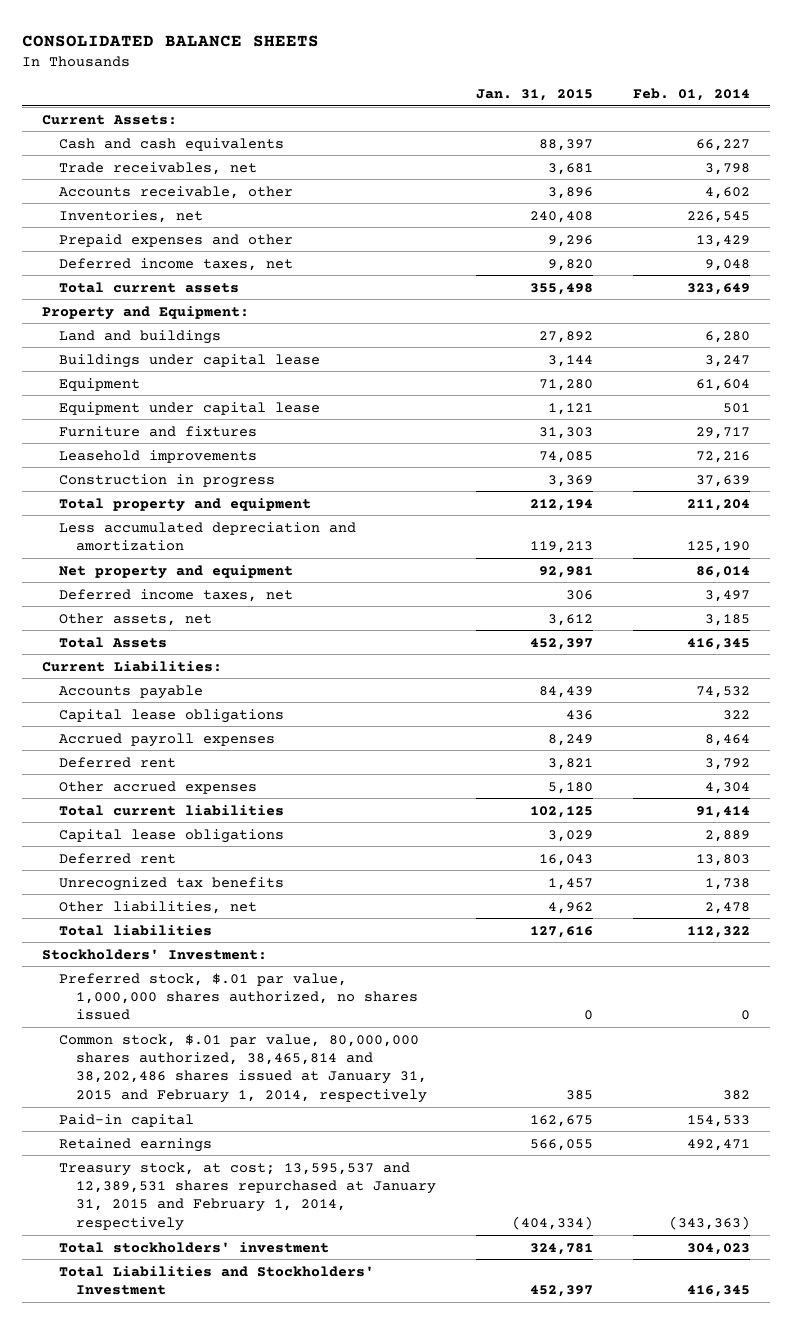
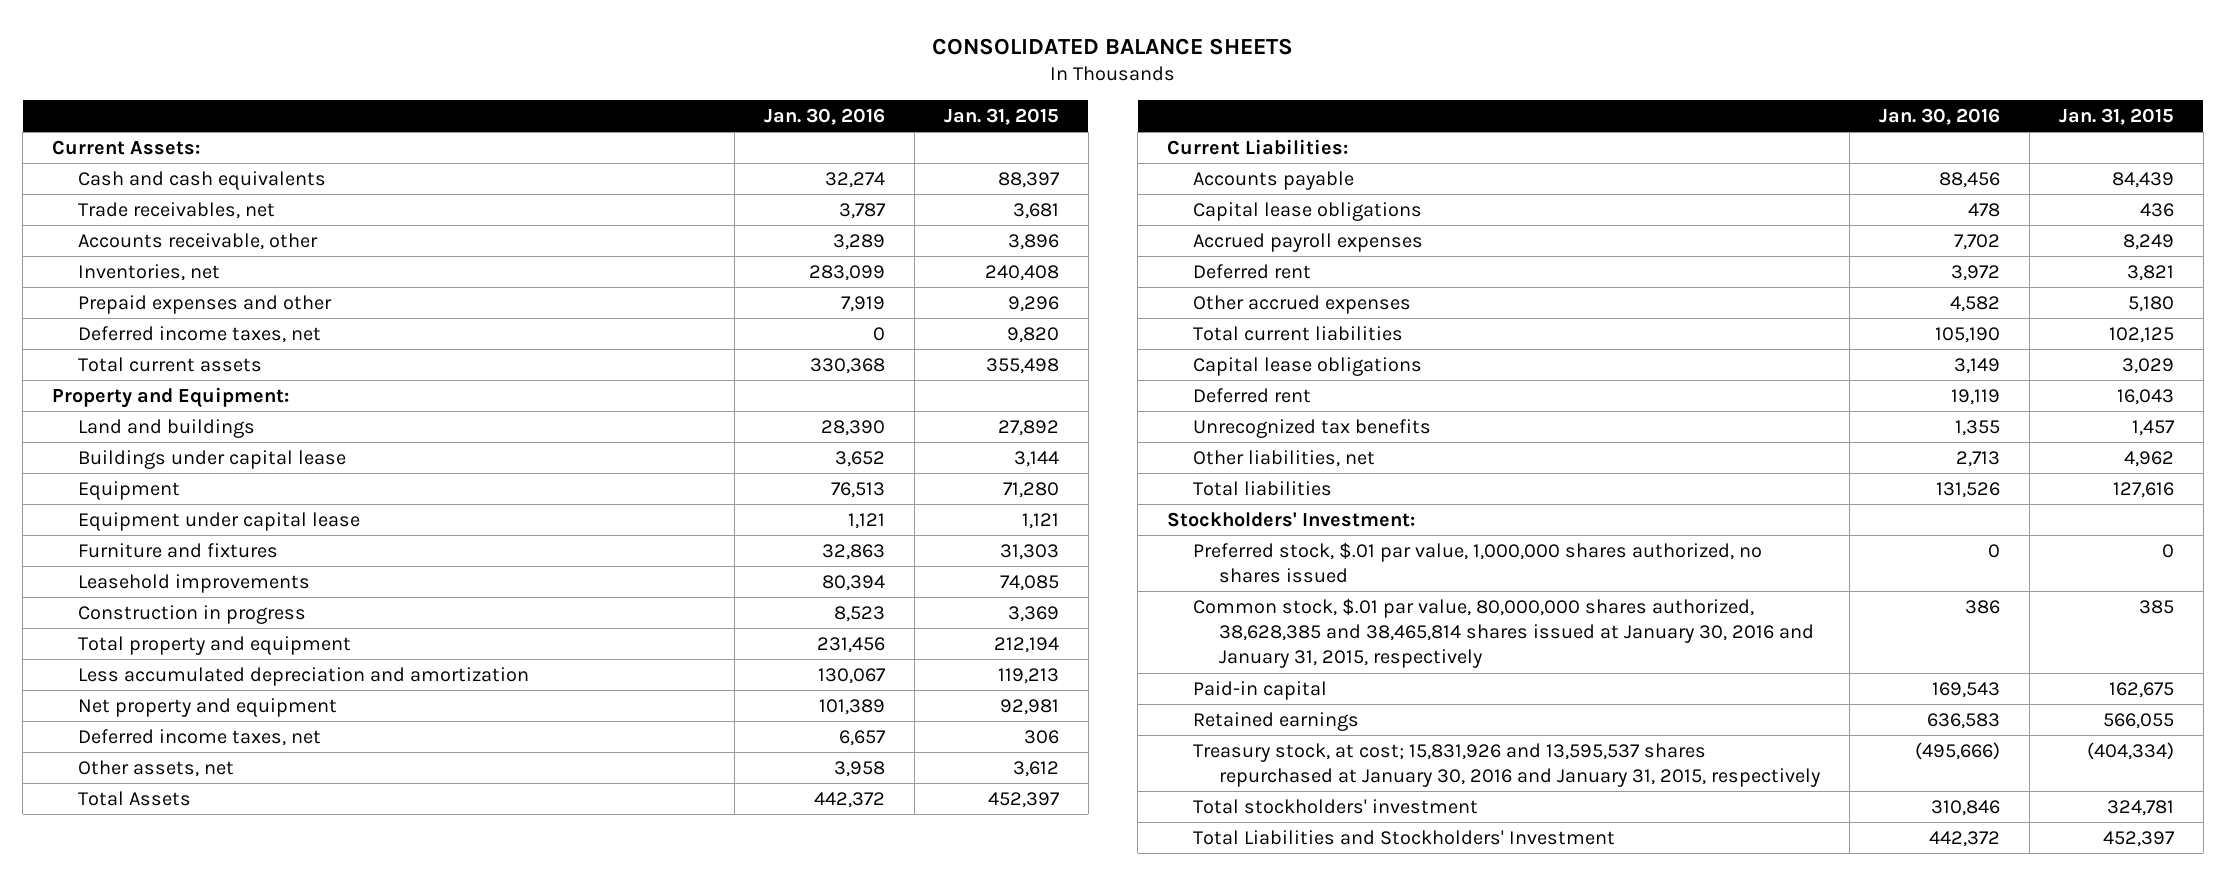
[632,87,750,101] Feb. 01, 2014 -> none
none -> [763,107,885,125] Jan. 30, 2016
[58,1033,427,1103] Common stock, $.01 par value, 80,000,000 shares authorized, 38,465,814 and 38,202,486 shares issued at January 31, 2015 and February 1, 2014, respectively -> [1193,597,1814,669] Common stock, $.01 par value, 80,000,000 shares authorized, 38,628,385 and 38,465,814 shares issued at January 30, 2016 and January 31, 2015, respectively
[58,1161,436,1231] Treasury stock, at cost; 13,595,537 and 12,389,531 shares repurchased at January 31, 2015 and February 1, 2014, respectively -> [1193,742,1820,787] Treasury stock, at cost; 15,831,926 and 13,595,537 shares repurchased at January 30, 2016 and January 31, 2015, respectively

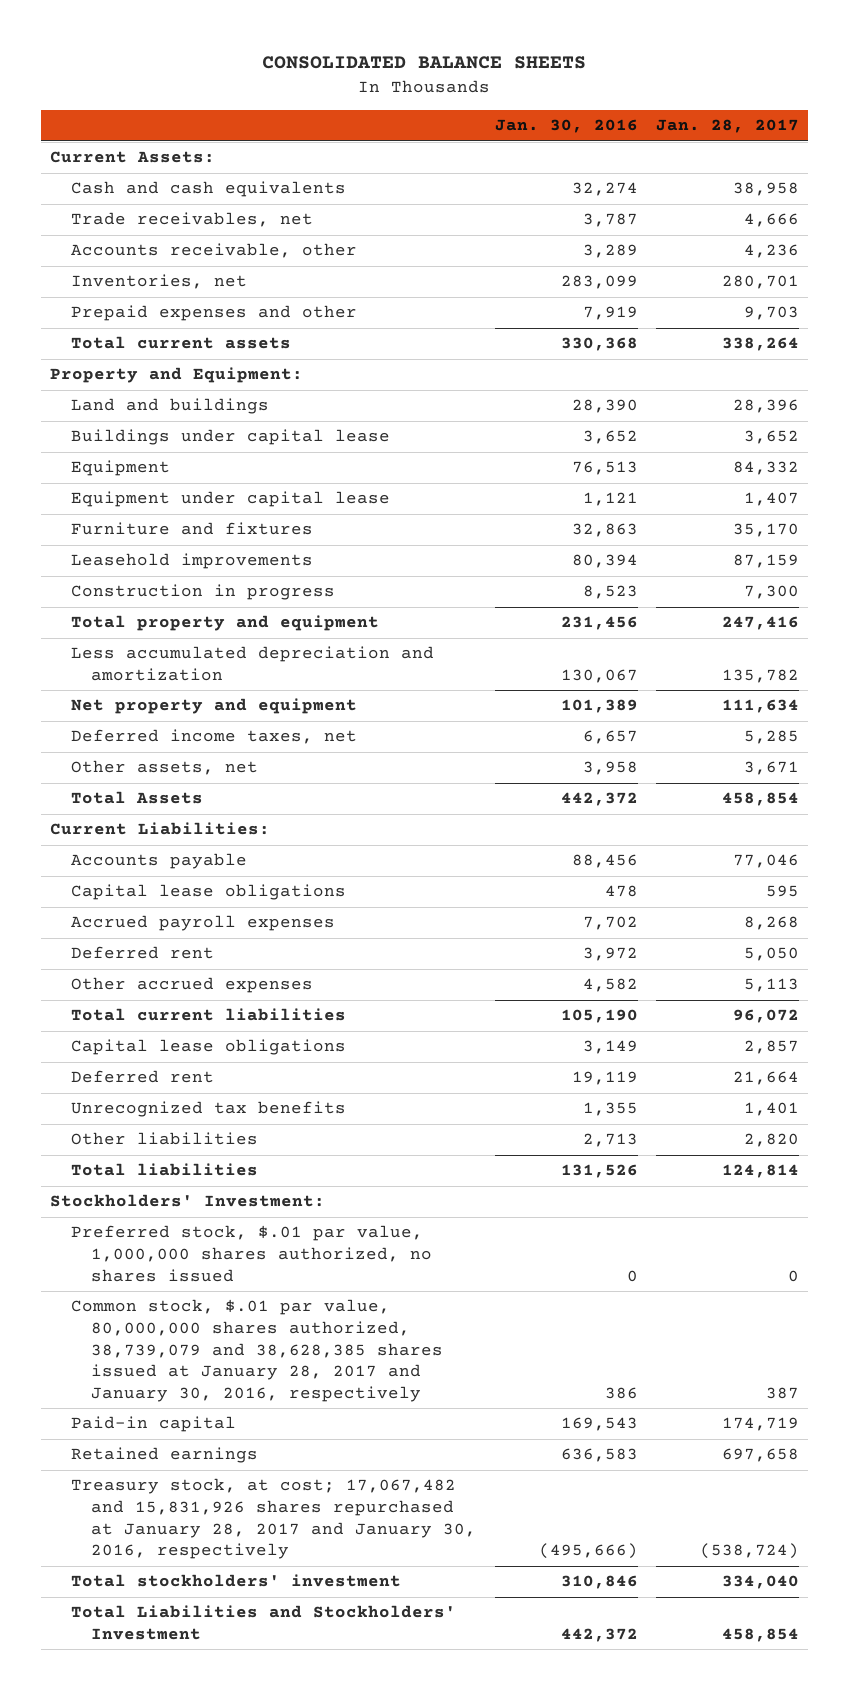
[943,107,1059,125] Jan. 31, 2015 -> none
none -> [655,119,799,134] Jan. 28, 2017
[78,325,322,343] Deferred income taxes, net -> none
[1193,449,1376,467] Other liabilities, net -> [70,1132,258,1146] Other liabilities
[1193,597,1814,669] Common stock, $.01 par value, 80,000,000 shares authorized, 38,628,385 and 38,465,814 shares issued at January 30, 2016 and January 31, 2015, respectively -> [70,1299,444,1402] Common stock, $.01 par value, 80,000,000 shares authorized, 38,739,079 and 38,628,385 shares issued at January 28, 2017 and January 30, 2016, respectively
[1193,742,1820,787] Treasury stock, at cost; 15,831,926 and 13,595,537 shares repurchased at January 30, 2016 and January 31, 2015, respectively -> [70,1478,477,1560] Treasury stock, at cost; 17,067,482 and 15,831,926 shares repurchased at January 28, 2017 and January 30, 2016, respectively

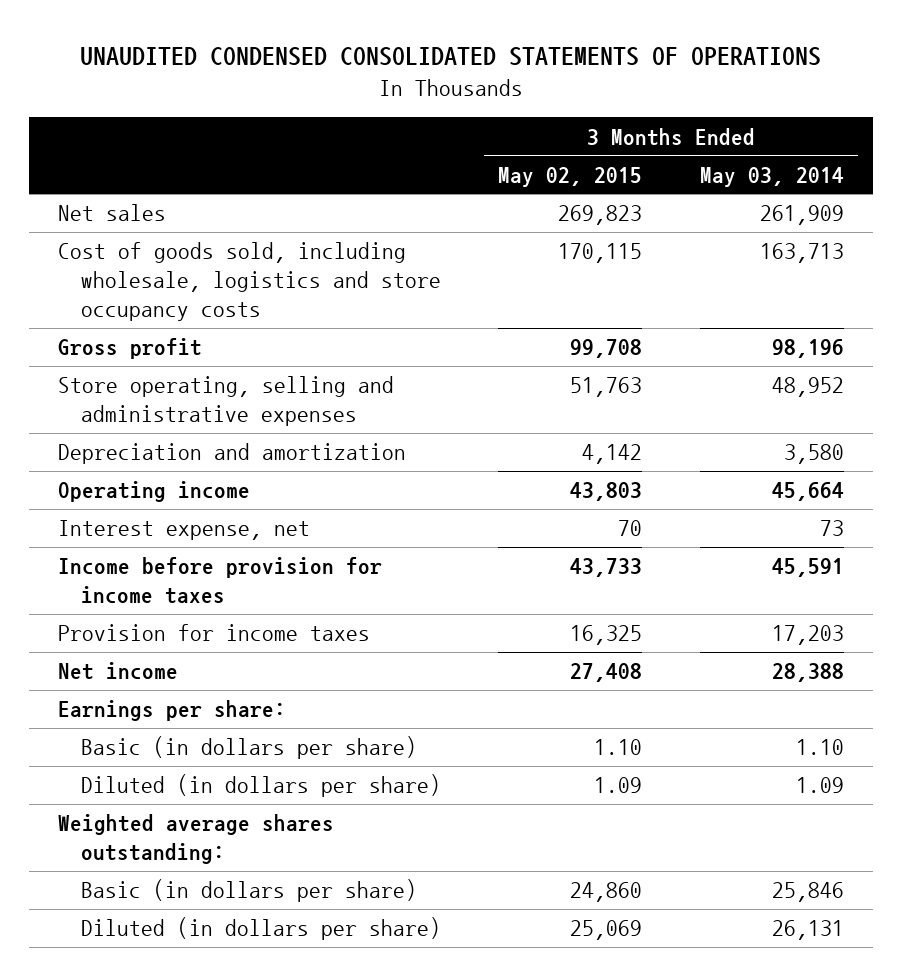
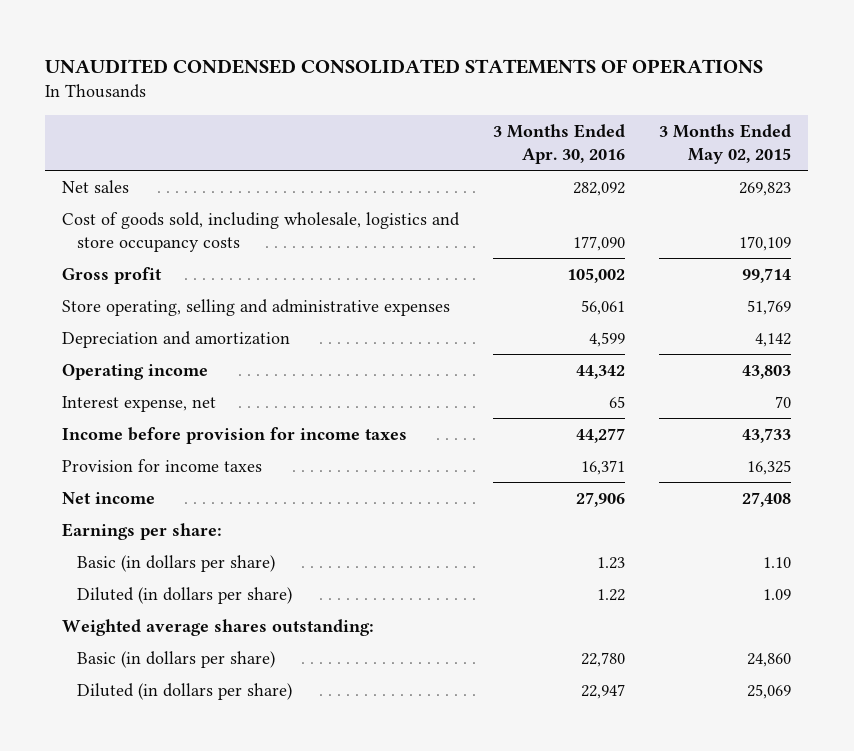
[699,166,844,187] May 03, 2014 -> none
none -> [493,124,626,165] 3 Months Ended Apr. 30, 2016
[558,243,643,264] 170,115 -> [739,235,792,251] 170,109
[570,339,643,359] 99,708 -> [742,267,792,283] 99,714
[570,377,643,398] 51,763 -> [747,299,792,315] 51,769

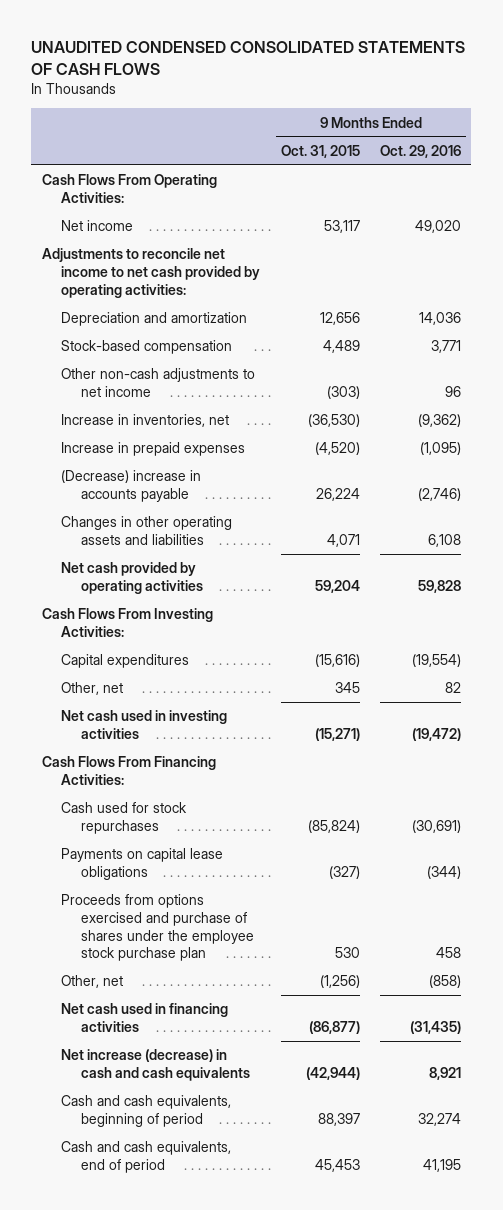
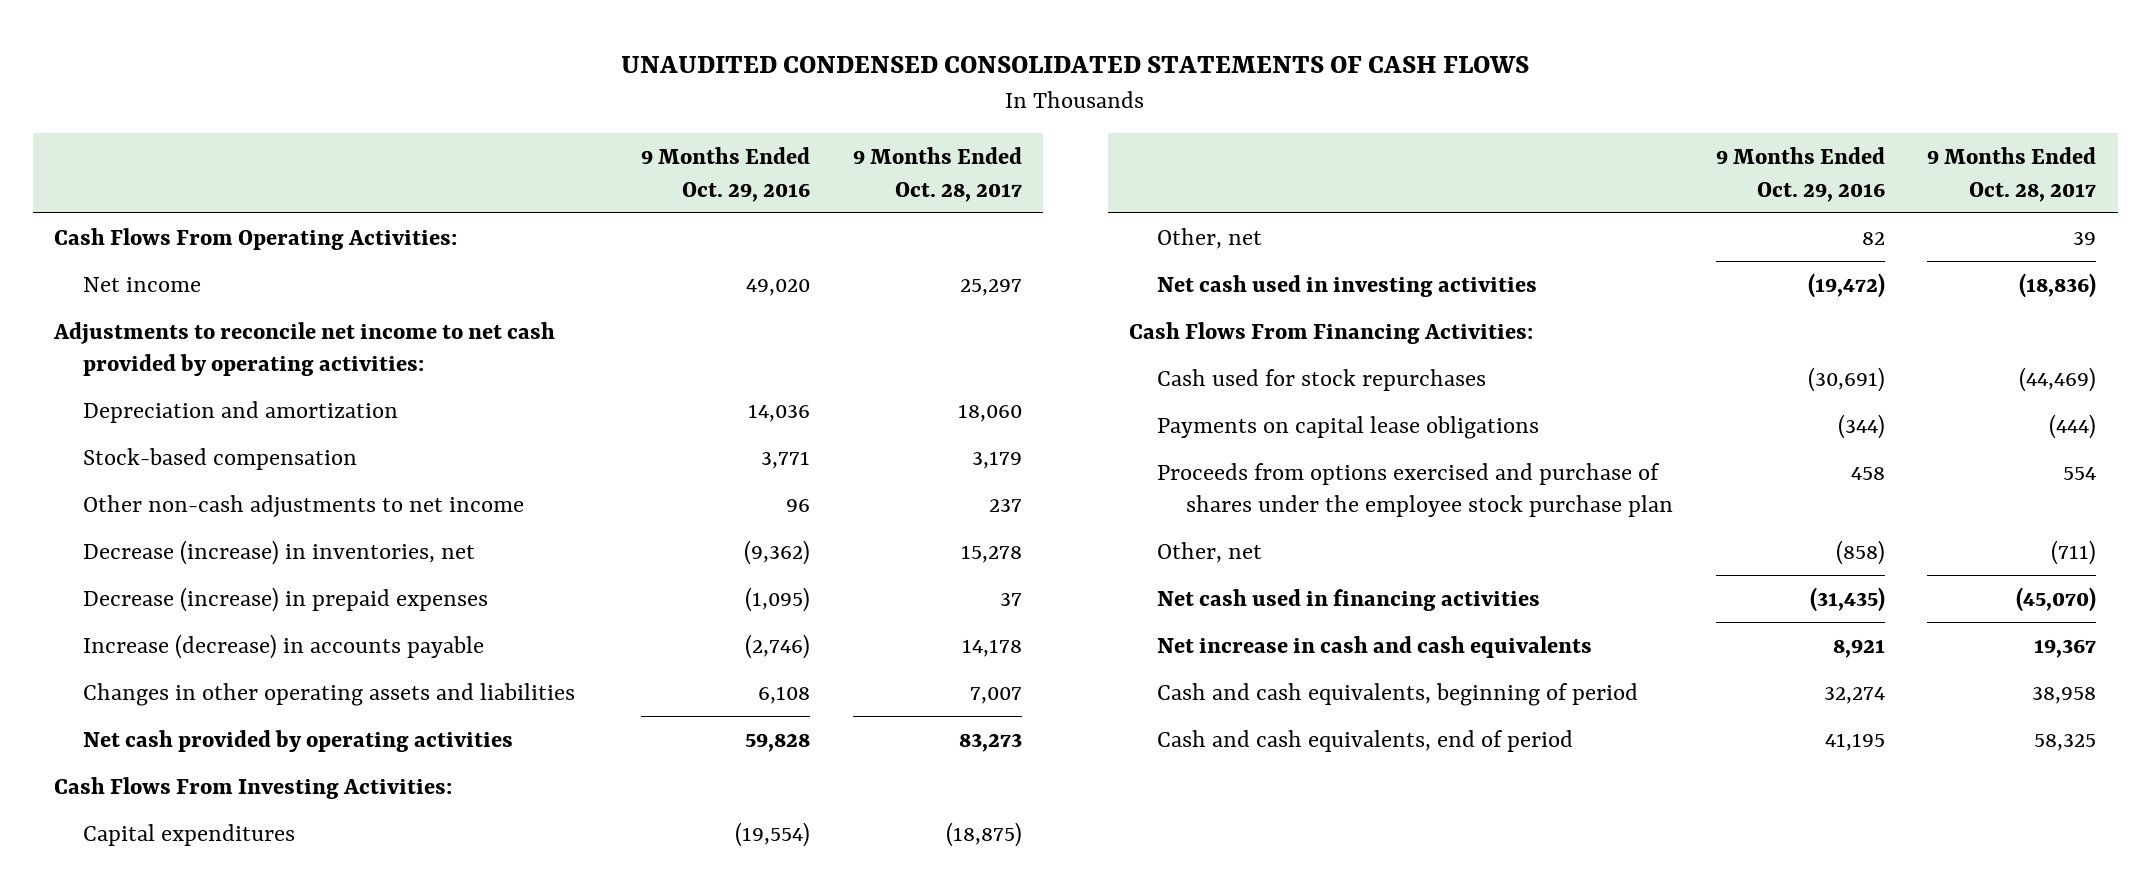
[280,144,360,158] Oct. 31, 2015 -> none
none -> [852,147,1022,202] 9 Months Ended Oct. 28, 2017
[61,414,230,428] Increase in inventories, net -> [82,539,475,565] Decrease (increase) in inventories, net
[61,442,246,457] Increase in prepaid expenses -> [82,586,488,612] Decrease (increase) in prepaid expenses
[61,470,202,503] (Decrease) increase in accounts payable -> [82,633,484,659] Increase (decrease) in accounts payable
[61,1049,251,1082] Net increase (decrease) in cash and cash equivalents -> [1157,635,1593,658] Net increase in cash and cash equivalents

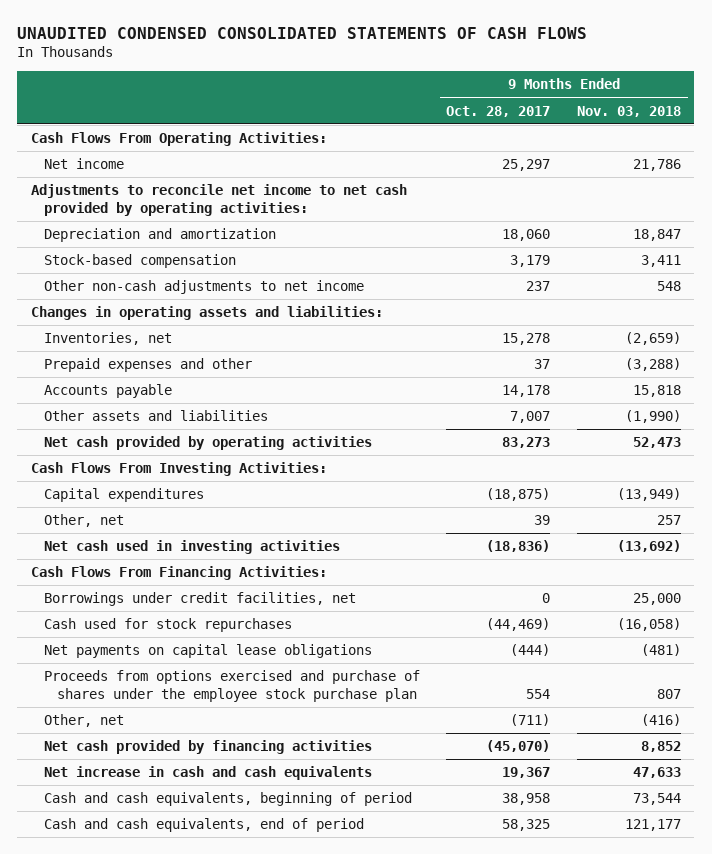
[641,147,811,202] 9 Months Ended Oct. 29, 2016 -> none
none -> [577,105,682,117] Nov. 03, 2018
none -> [30,306,383,321] Changes in operating assets and liabilities:
[82,539,475,565] Decrease (increase) in inventories, net -> [43,332,172,346] Inventories, net
[82,586,488,612] Decrease (increase) in prepaid expenses -> [43,358,252,373] Prepaid expenses and other
[82,633,484,659] Increase (decrease) in accounts payable -> [43,384,172,399] Accounts payable
[82,682,575,706] Changes in other operating assets and liabilities -> [43,410,268,422] Other assets and liabilities
none -> [43,592,356,607] Borrowings under credit facilities, net
[1157,415,1540,439] Payments on capital lease obligations -> [43,644,372,659] Net payments on capital lease obligations
[1157,588,1541,611] Net cash used in financing activities -> [43,740,372,755] Net cash provided by financing activities

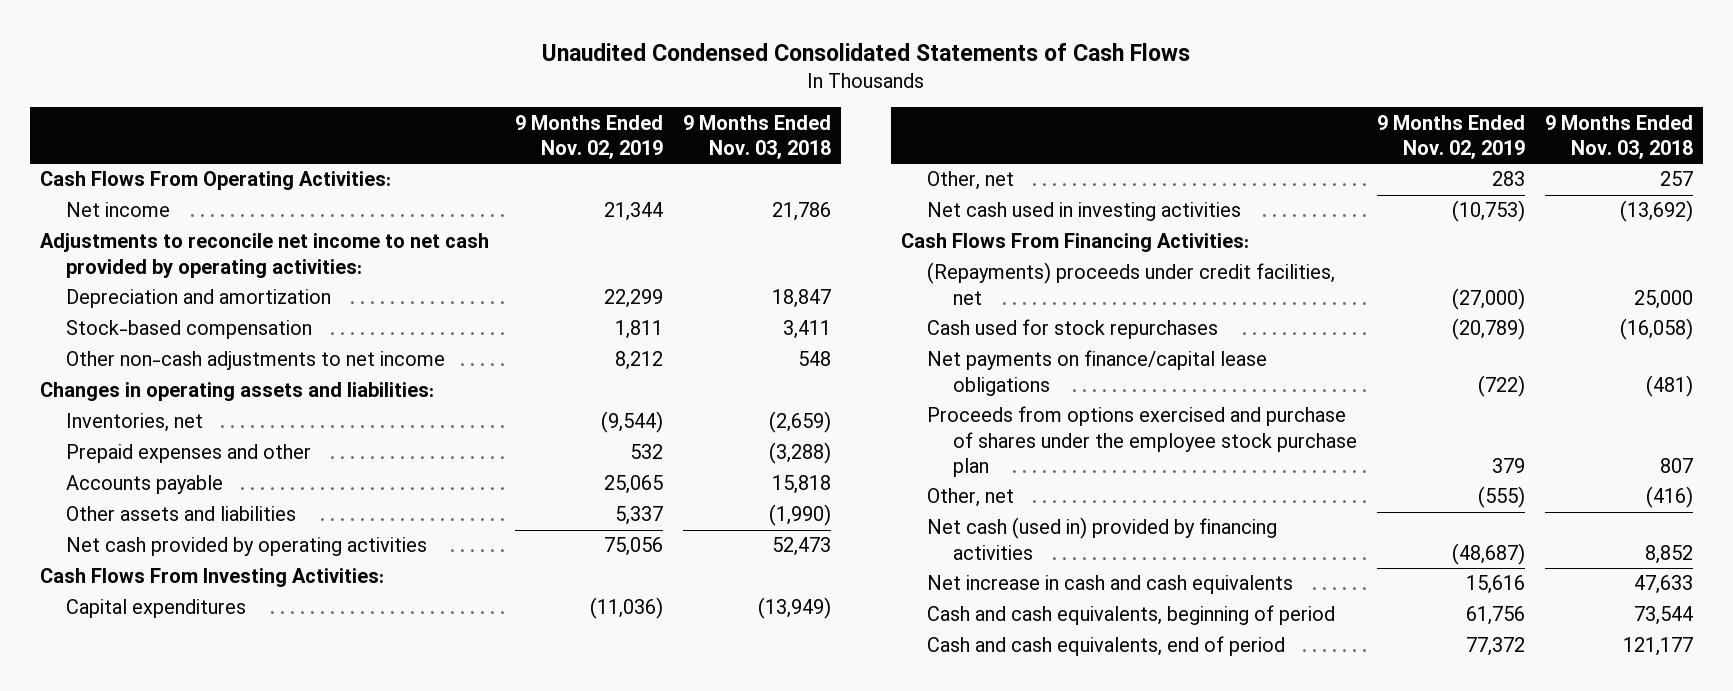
[17,26,588,39] UNAUDITED CONDENSED CONSOLIDATED STATEMENTS OF CASH FLOWS -> [542,42,1191,61] Unaudited Condensed Consolidated Statements of Cash Flows
[446,105,551,117] Oct. 28, 2017 -> none
none -> [515,114,664,159] 9 Months Ended Nov. 02, 2019
[43,592,356,607] Borrowings under credit facilities, net -> [926,262,1335,305] (Repayments) proceeds under credit facilities, net
[43,644,372,659] Net payments on capital lease obligations -> [926,350,1267,396] Net payments on finance/capital lease obligations
[43,740,372,755] Net cash provided by financing activities -> [926,517,1277,560] Net cash (used in) provided by financing activities

